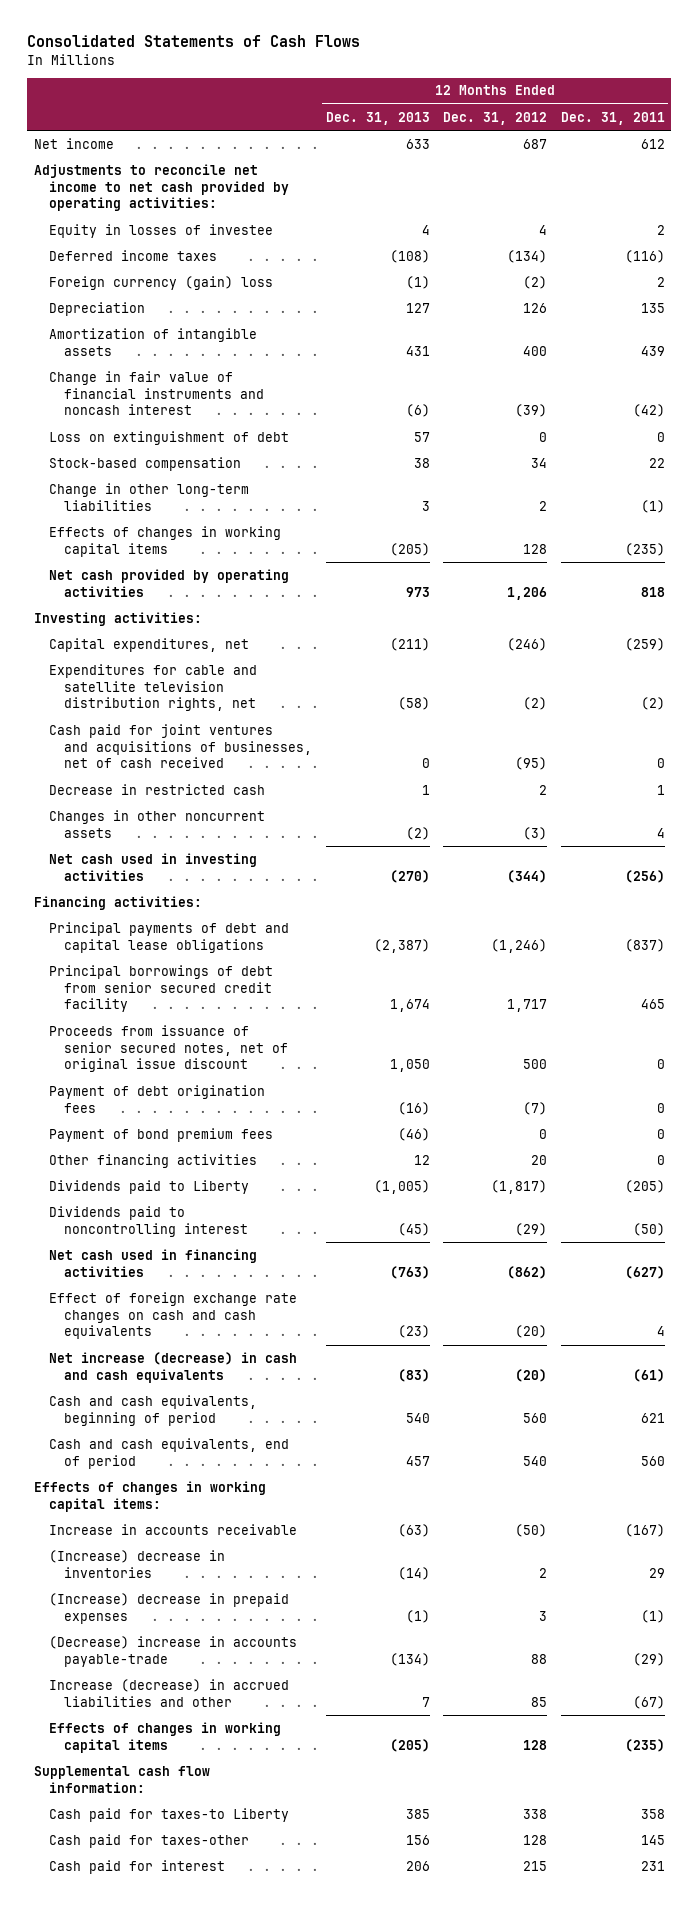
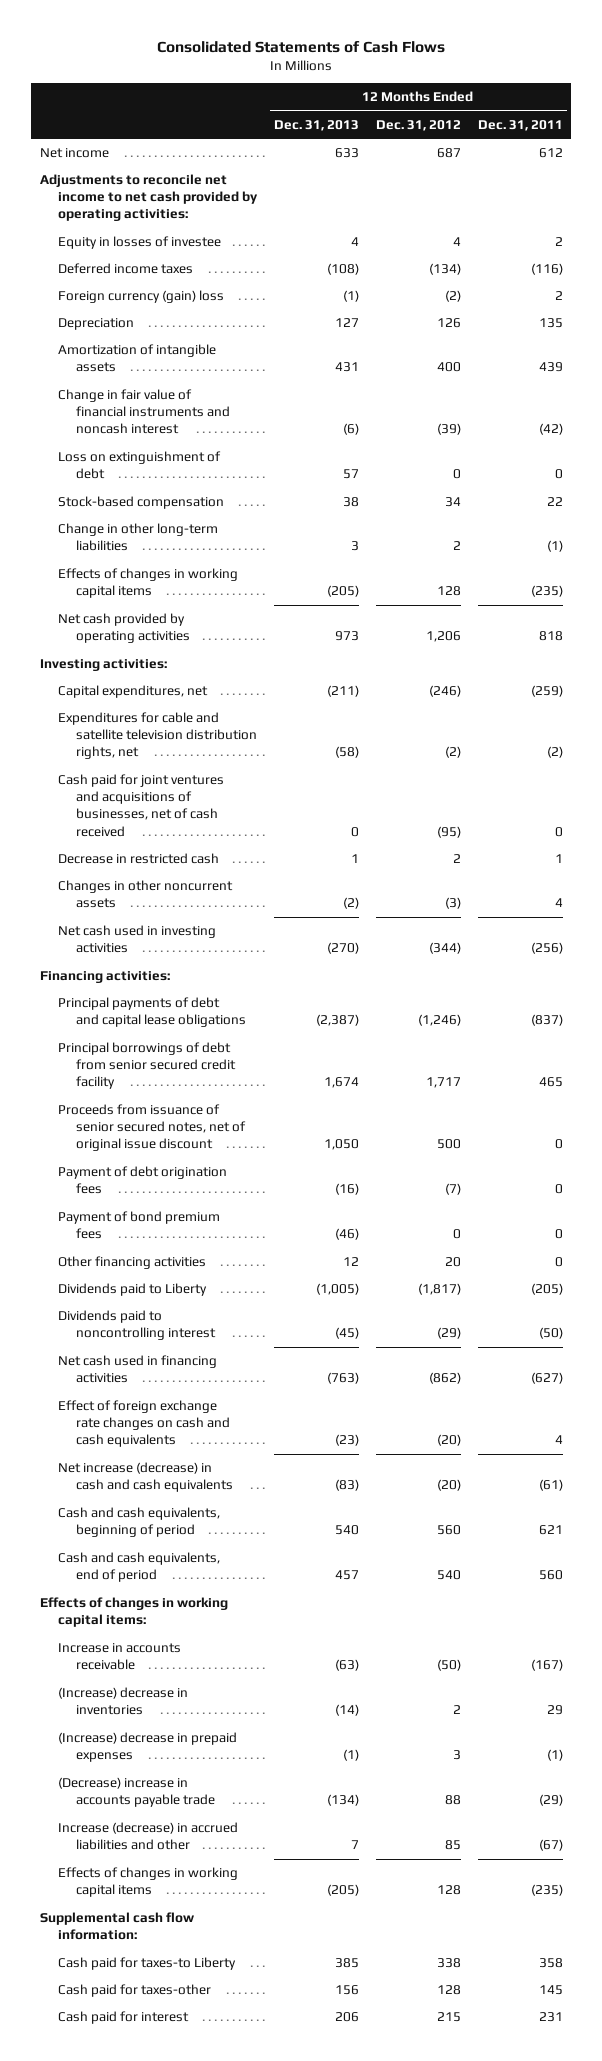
[49,1635,298,1667] (Decrease) increase in accounts payable-trade -> [57,1777,215,1808] (Decrease) increase in accounts payable trade

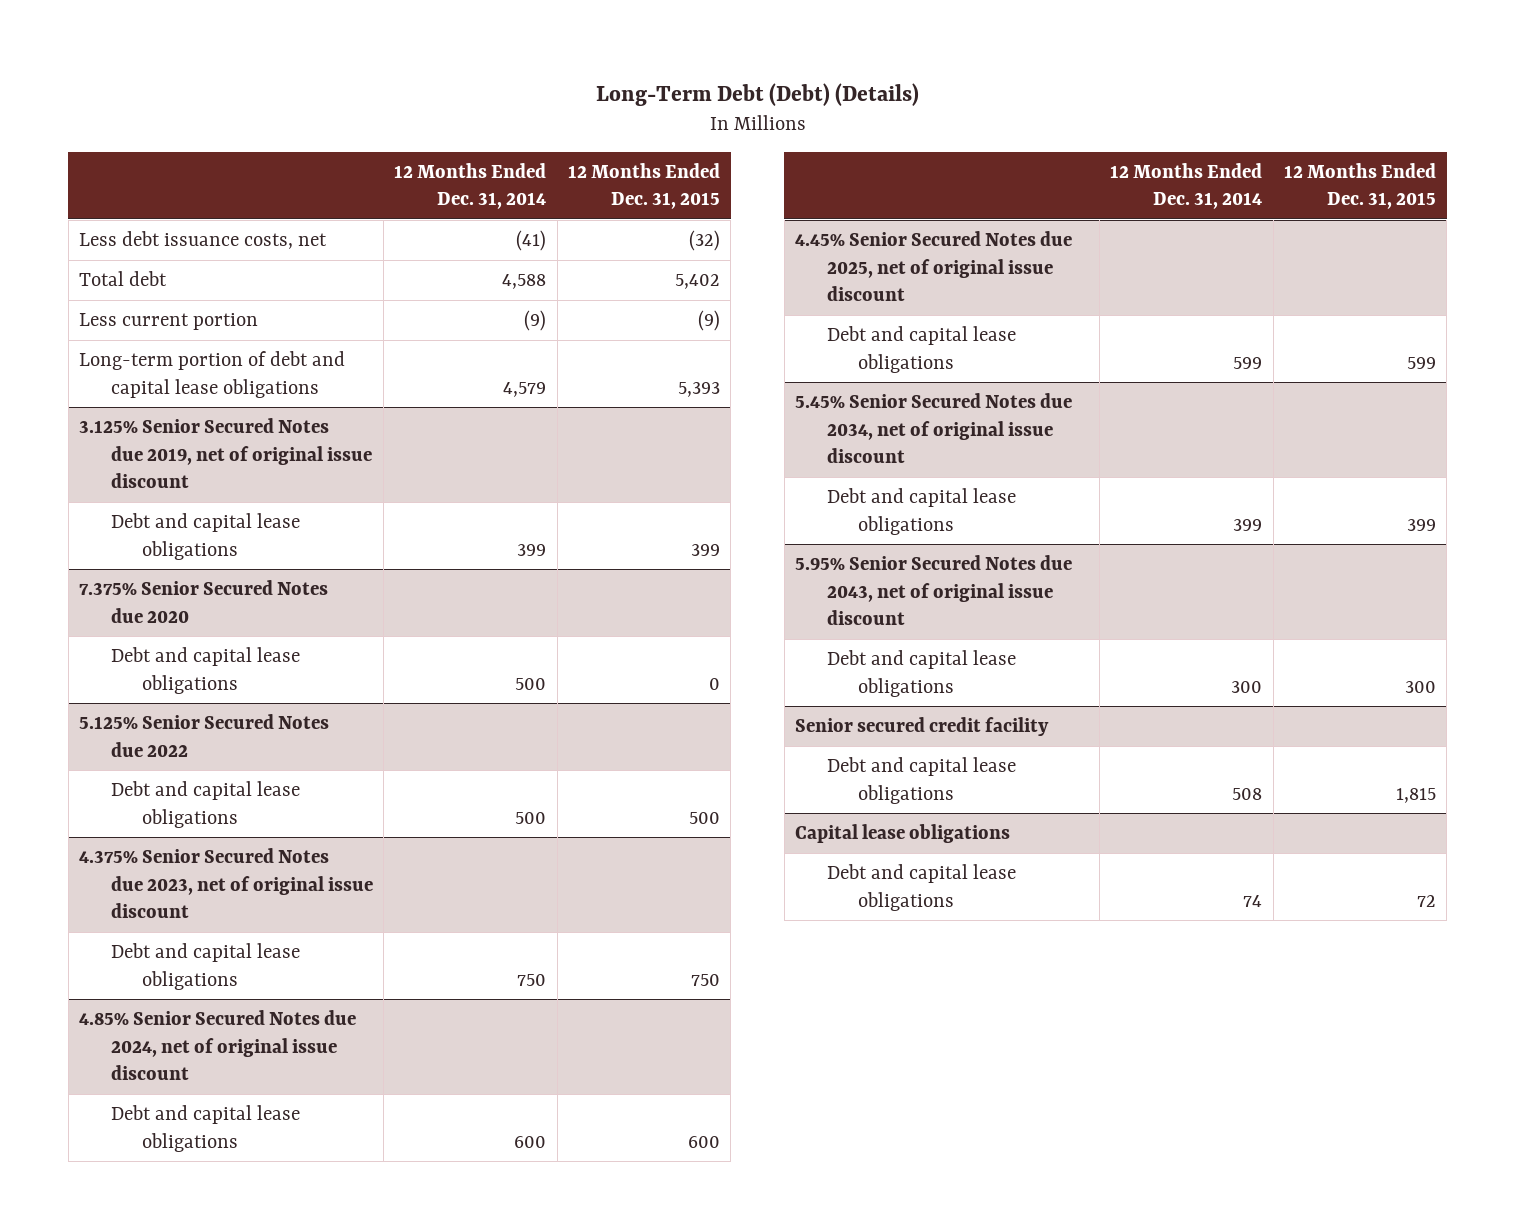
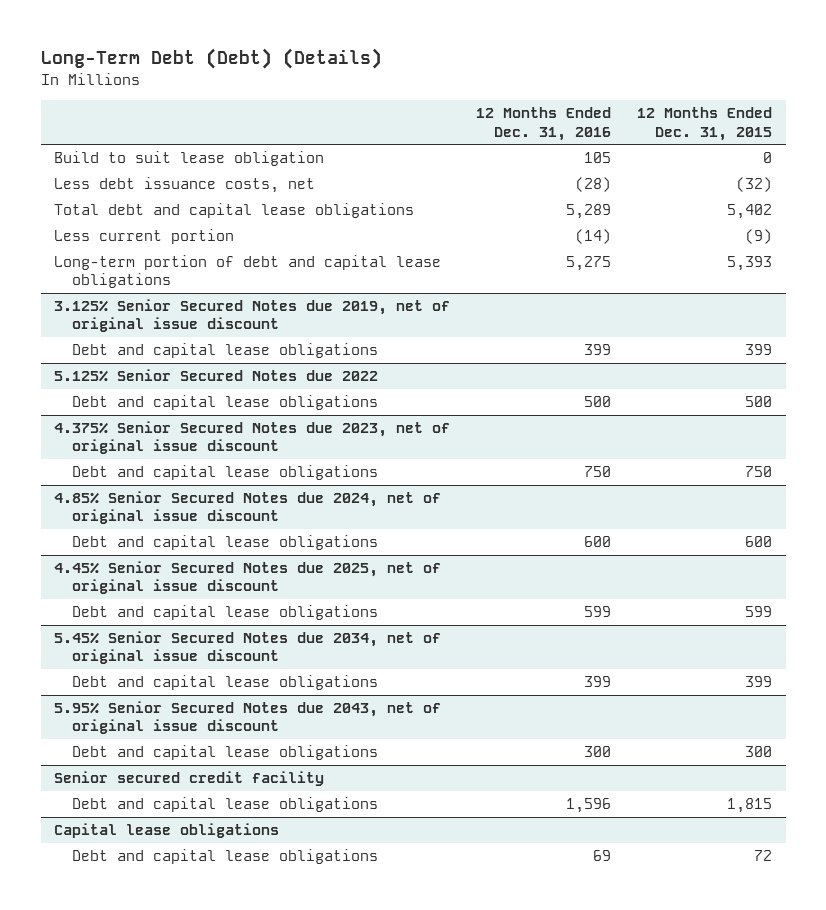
[394,162,547,210] 12 Months Ended Dec. 31, 2014 -> none
none -> [476,107,612,141] 12 Months Ended Dec. 31, 2016
none -> [53,151,324,167] Build to suit lease obligation
[79,270,168,286] Total debt -> [53,203,414,219] Total debt and capital lease obligations
[79,579,329,623] 7.375% Senior Secured Notes due 2020 -> none
[110,646,300,694] Debt and capital lease obligations -> none

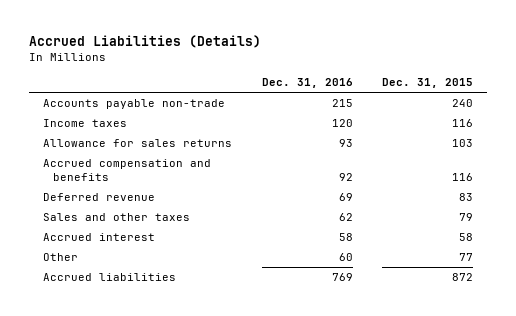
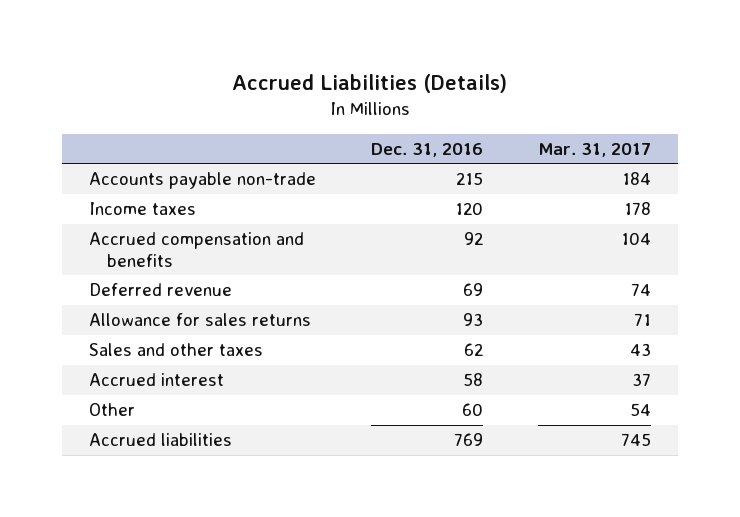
[381,78,473,89] Dec. 31, 2015 -> none
none -> [537,143,651,158] Mar. 31, 2017
[43,139,233,148] Allowance for sales returns -> [88,313,311,327] Allowance for sales returns

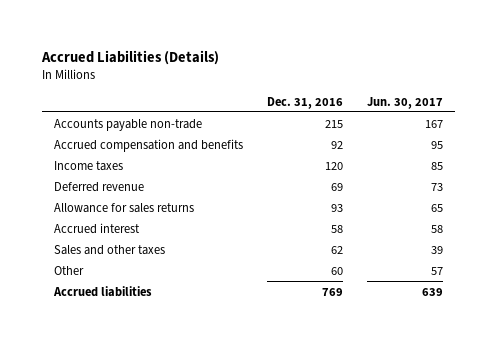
[537,143,651,158] Mar. 31, 2017 -> none
none -> [367,96,444,109] Jun. 30, 2017
[88,202,196,216] Income taxes -> [54,160,124,171] Income taxes
[88,343,263,357] Sales and other taxes -> [54,244,166,255] Sales and other taxes

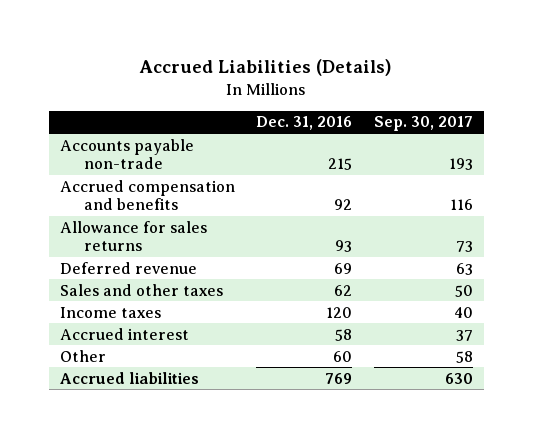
[367,96,444,109] Jun. 30, 2017 -> none
none -> [374,116,474,132] Sep. 30, 2017
[54,181,145,192] Deferred revenue -> [59,261,197,274] Deferred revenue
[54,160,124,171] Income taxes -> [59,306,161,318] Income taxes
[54,222,141,234] Accrued interest -> [59,327,189,340] Accrued interest

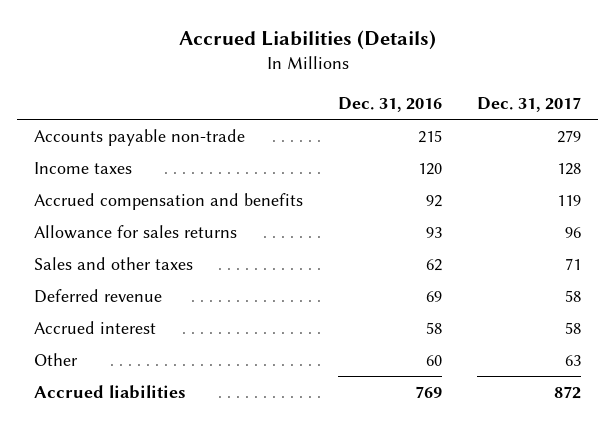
[374,116,474,132] Sep. 30, 2017 -> none
none -> [476,97,581,113] Dec. 31, 2017
[59,306,161,318] Income taxes -> [34,161,133,174] Income taxes
[59,261,197,274] Deferred revenue -> [34,288,163,303] Deferred revenue

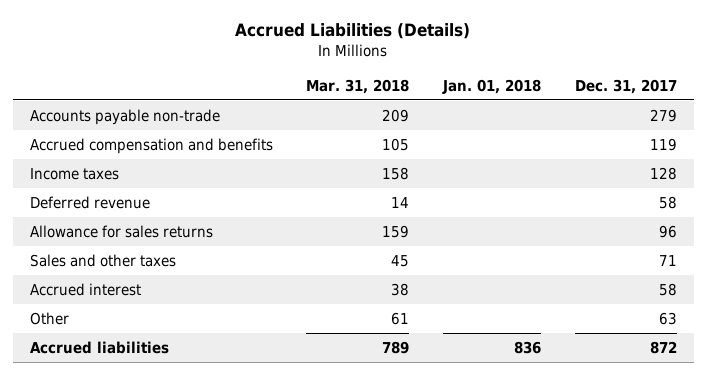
[338,97,443,113] Dec. 31, 2016 -> none
none -> [306,78,410,94] Mar. 31, 2018
none -> [442,78,542,94] Jan. 01, 2018
[34,161,133,174] Income taxes -> [29,167,119,180] Income taxes
[34,288,163,303] Deferred revenue -> [29,195,150,209] Deferred revenue

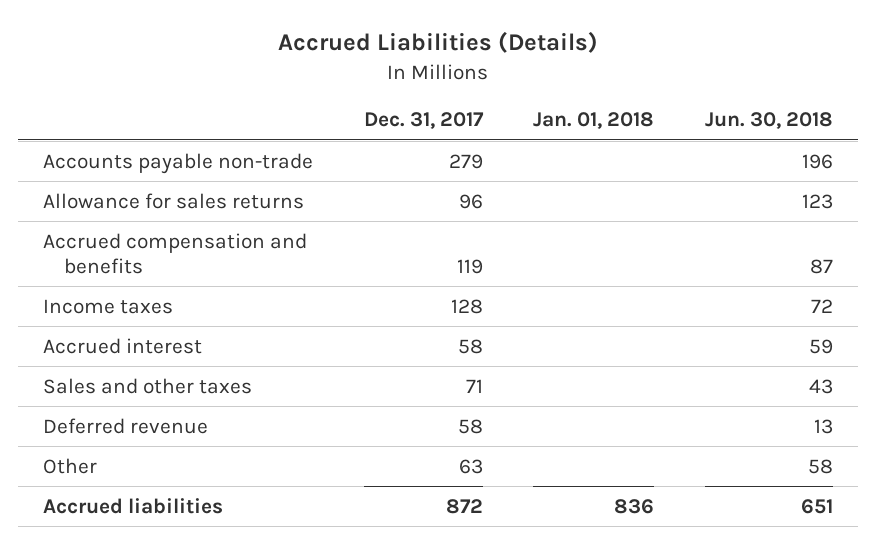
[306,78,410,94] Mar. 31, 2018 -> none
none -> [705,112,834,130] Jun. 30, 2018
[29,224,213,238] Allowance for sales returns -> [43,192,305,209] Allowance for sales returns
[29,253,176,267] Sales and other taxes -> [43,377,253,394] Sales and other taxes
[29,195,150,209] Deferred revenue -> [43,417,209,434] Deferred revenue

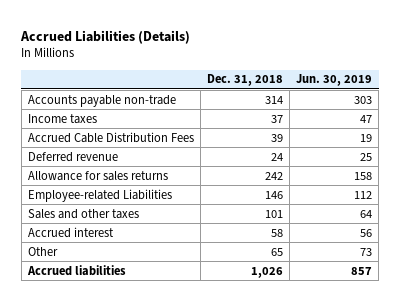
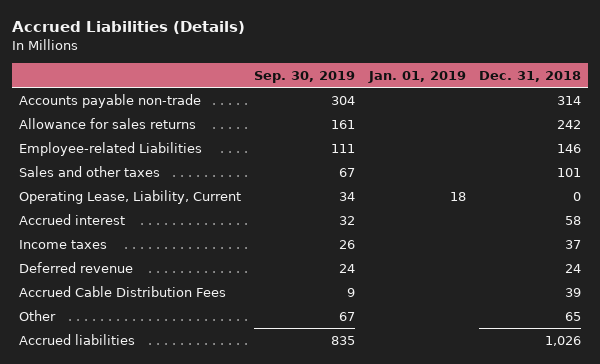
[296,74,373,87] Jun. 30, 2019 -> none
none -> [254,70,356,83] Sep. 30, 2019
none -> [367,70,466,83] Jan. 01, 2019
none -> [18,189,241,204] Operating Lease, Liability, Current
[27,113,97,124] Income taxes -> [18,239,107,249] Income taxes
[27,151,118,162] Deferred revenue -> [18,261,133,273] Deferred revenue
[27,131,194,143] Accrued Cable Distribution Fees -> [18,285,226,297] Accrued Cable Distribution Fees

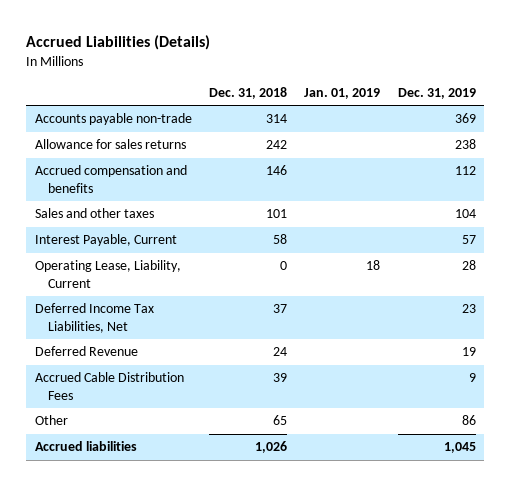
[254,70,356,83] Sep. 30, 2019 -> none
none -> [397,87,476,99] Dec. 31, 2019
[18,141,202,156] Employee-related Liabilities -> [34,165,187,193] Accrued compensation and benefits
none -> [34,234,177,247] Interest Payable, Current
[18,213,125,225] Accrued interest -> none
[18,239,107,249] Income taxes -> none
none -> [34,303,154,333] Deferred Income Tax Liabilities, Net
[18,261,133,273] Deferred revenue -> [34,346,138,357] Deferred Revenue

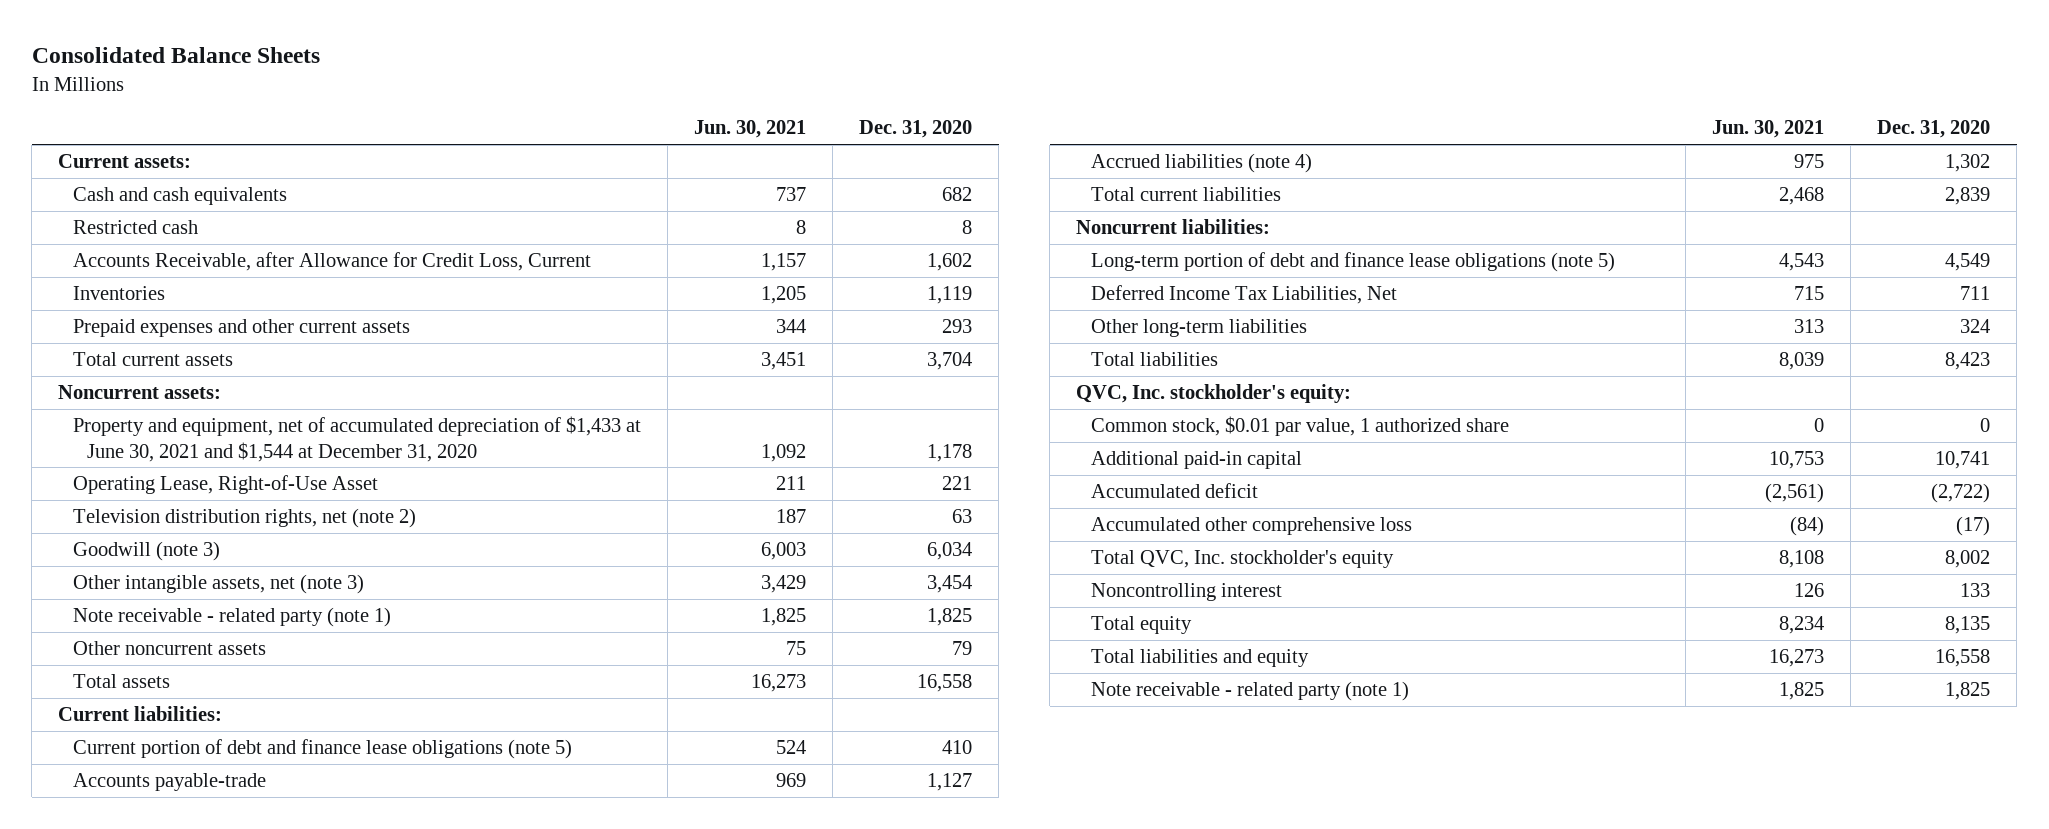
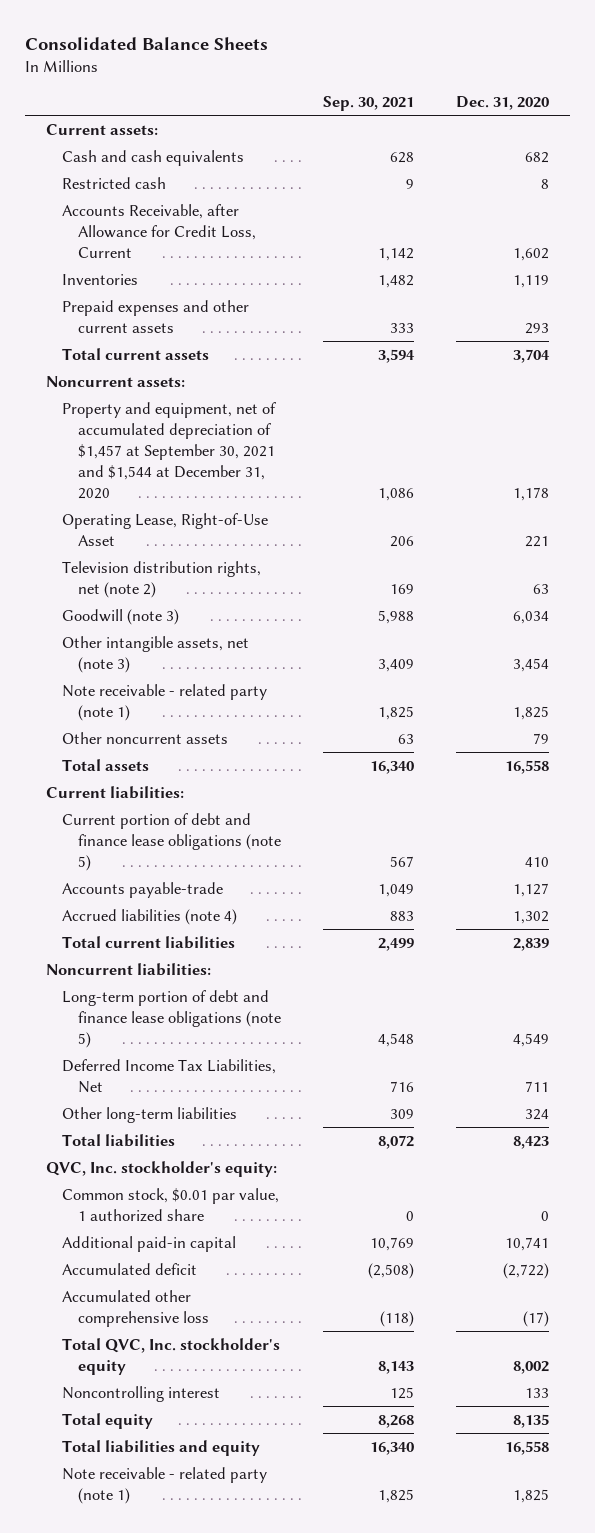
[694,120,807,139] Jun. 30, 2021 -> none
none -> [323,96,415,112] Sep. 30, 2021
[72,416,641,462] Property and equipment, net of accumulated depreciation of $1,433 at June 30, 2021 and $1,544 at December 31, 2020 -> [62,401,277,500] Property and equipment, net of accumulated depreciation of $1,457 at September 30, 2021 and $1,544 at December 31, 2020

